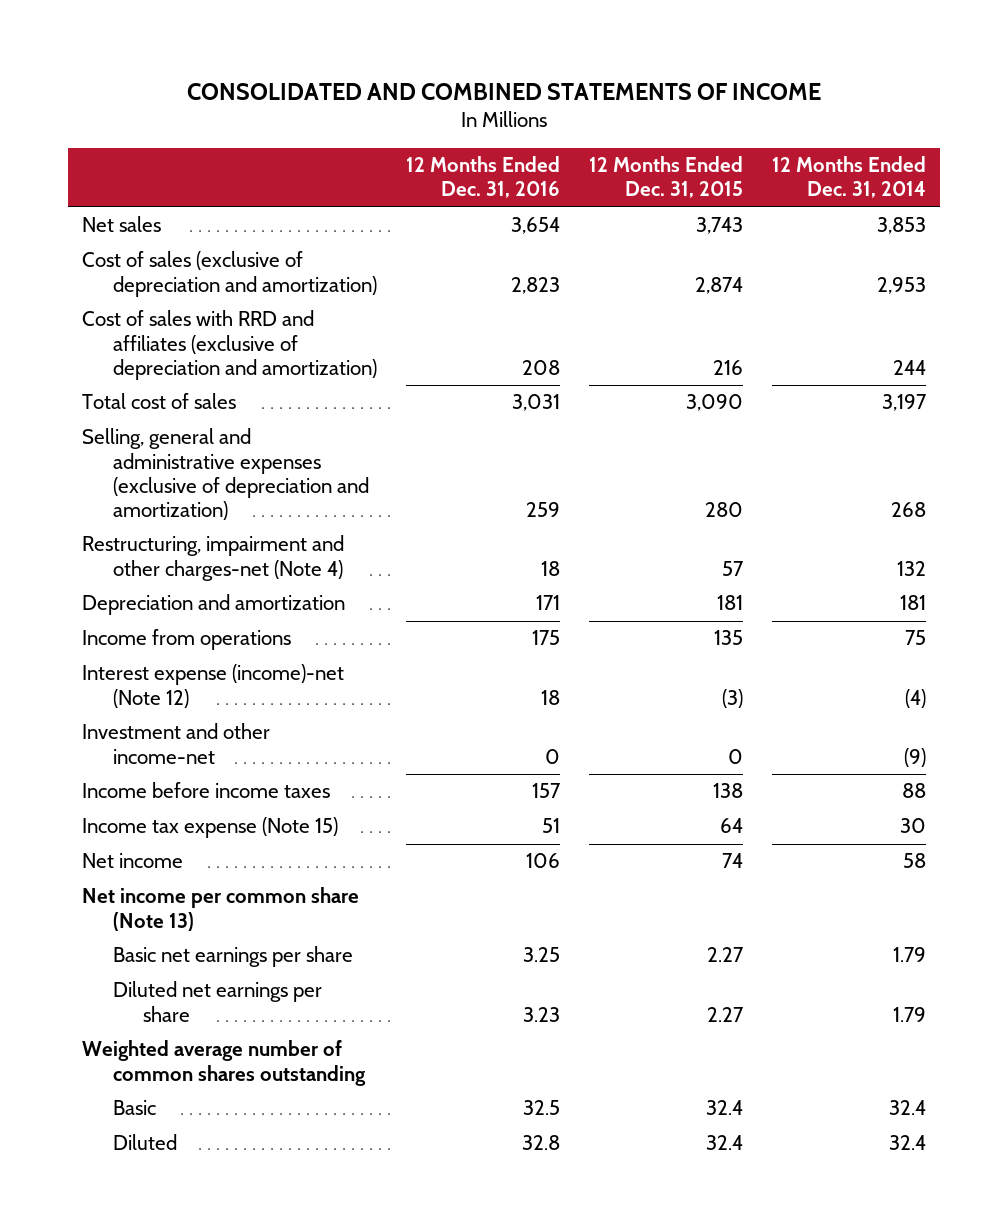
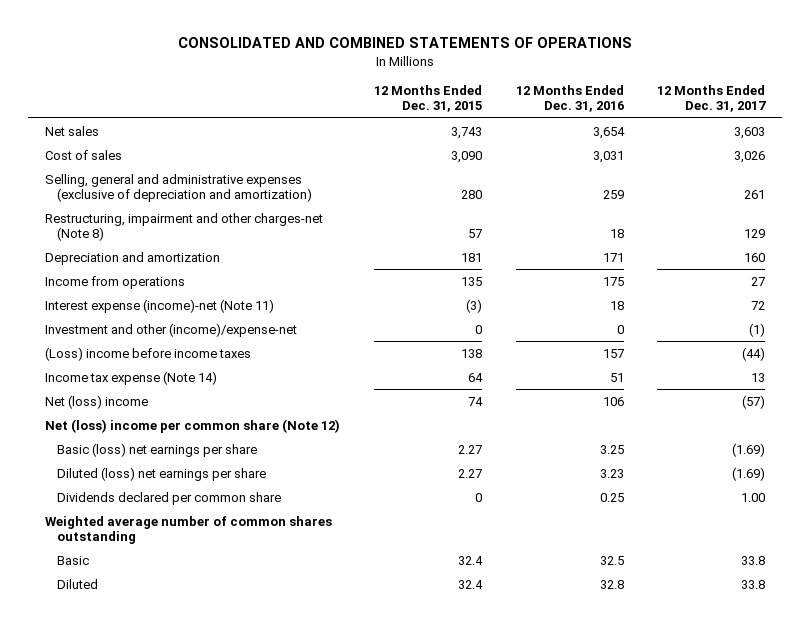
[186,82,821,100] CONSOLIDATED AND COMBINED STATEMENTS OF INCOME -> [178,37,633,49] CONSOLIDATED AND COMBINED STATEMENTS OF OPERATIONS
[771,156,926,199] 12 Months Ended Dec. 31, 2014 -> none
none -> [657,84,767,113] 12 Months Ended Dec. 31, 2017
[82,251,377,297] Cost of sales (exclusive of depreciation and amortization) -> none
[82,310,377,380] Cost of sales with RRD and affiliates (exclusive of depreciation and amortization) -> none
[82,393,237,410] Total cost of sales -> [45,149,123,160] Cost of sales
[82,535,345,581] Restructuring, impairment and other charges-net (Note 4) -> [45,212,324,241] Restructuring, impairment and other charges-net (Note 8)
[82,664,345,708] Interest expense (income)-net (Note 12) -> [45,298,275,313] Interest expense (income)-net (Note 11)
[82,723,271,764] Investment and other income-net -> [45,322,298,337] Investment and other (income)/expense-net
[82,782,331,799] Income before income taxes -> [45,346,252,361] (Loss) income before income taxes
[82,817,339,839] Income tax expense (Note 15) -> [45,370,218,385] Income tax expense (Note 14)
[82,853,184,869] Net income -> [45,394,149,409] Net (loss) income
[82,887,360,931] Net income per common share (Note 13) -> [45,418,341,433] Net (loss) income per common share (Note 12)
[112,946,353,968] Basic net earnings per share -> [57,442,258,457] Basic (loss) net earnings per share
[112,981,322,1022] Diluted net earnings per share -> [57,466,267,481] Diluted (loss) net earnings per share
none -> [57,491,282,505] Dividends declared per common share

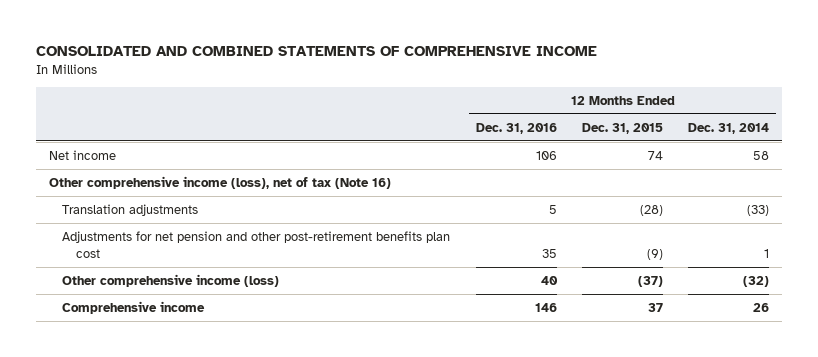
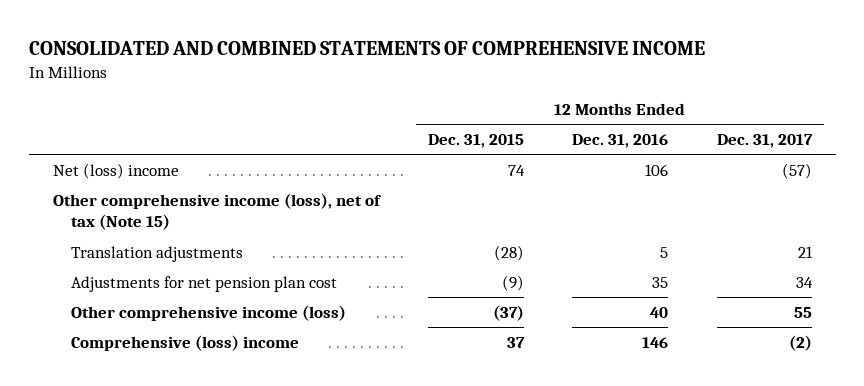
[688,122,770,134] Dec. 31, 2014 -> none
none -> [716,134,813,149] Dec. 31, 2017
[48,149,116,160] Net income -> [52,162,179,179] Net (loss) income
[48,175,391,189] Other comprehensive income (loss), net of tax (Note 16) -> [52,192,382,231] Other comprehensive income (loss), net of tax (Note 15)
[62,230,451,258] Adjustments for net pension and other post-retirement benefits plan cost -> [70,275,337,292] Adjustments for net pension plan cost
[62,300,206,314] Comprehensive income -> [70,334,299,351] Comprehensive (loss) income

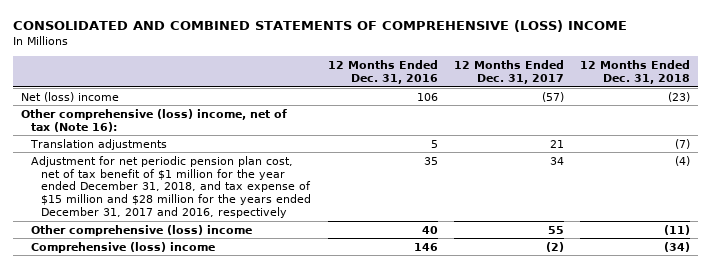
[28,40,705,55] CONSOLIDATED AND COMBINED STATEMENTS OF COMPREHENSIVE INCOME -> [12,20,627,33] CONSOLIDATED AND COMBINED STATEMENTS OF COMPREHENSIVE (LOSS) INCOME
[428,134,525,149] Dec. 31, 2015 -> none
none -> [580,60,691,84] 12 Months Ended Dec. 31, 2018
[52,192,382,231] Other comprehensive income (loss), net of tax (Note 15) -> [20,108,287,132] Other comprehensive (loss) income, net of tax (Note 16):
[70,275,337,292] Adjustments for net pension plan cost -> [31,155,312,219] Adjustment for net periodic pension plan cost, net of tax benefit of $1 million for the year ended December 31, 2018, and tax expense of $15 million and $28 million for the years ended December 31, 2017 and 2016, respectively
[70,304,346,321] Other comprehensive income (loss) -> [31,224,253,236] Other comprehensive (loss) income

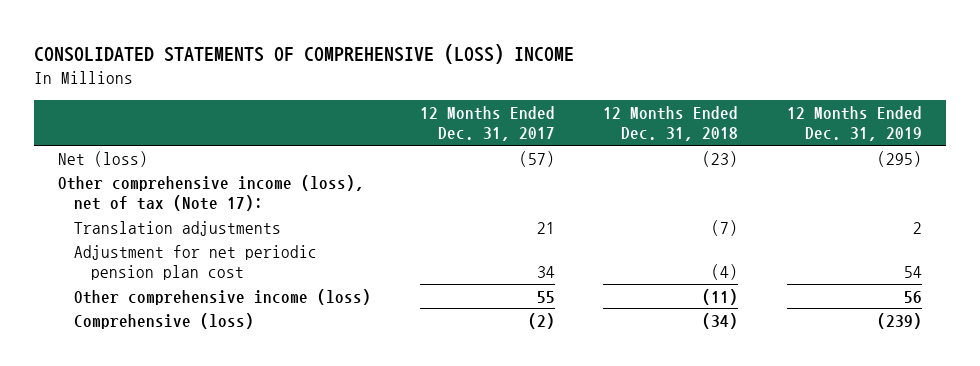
[12,20,627,33] CONSOLIDATED AND COMBINED STATEMENTS OF COMPREHENSIVE (LOSS) INCOME -> [34,44,575,65] CONSOLIDATED STATEMENTS OF COMPREHENSIVE (LOSS) INCOME
[327,60,438,84] 12 Months Ended Dec. 31, 2016 -> none
none -> [786,105,922,142] 12 Months Ended Dec. 31, 2019
[20,91,119,102] Net (loss) income -> [58,150,149,167] Net (loss)
[20,108,287,132] Other comprehensive (loss) income, net of tax (Note 16): -> [58,174,365,212] Other comprehensive income (loss), net of tax (Note 17):
[31,155,312,219] Adjustment for net periodic pension plan cost, net of tax benefit of $1 million for the year ended December 31, 2018, and tax expense of $15 million and $28 million for the years ended December 31, 2017 and 2016, respectively -> [74,244,318,281] Adjustment for net periodic pension plan cost
[31,224,253,236] Other comprehensive (loss) income -> [74,288,372,305] Other comprehensive income (loss)
[31,241,216,253] Comprehensive (loss) income -> [74,312,255,329] Comprehensive (loss)

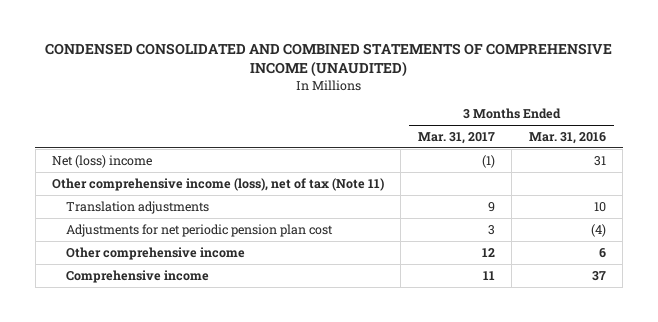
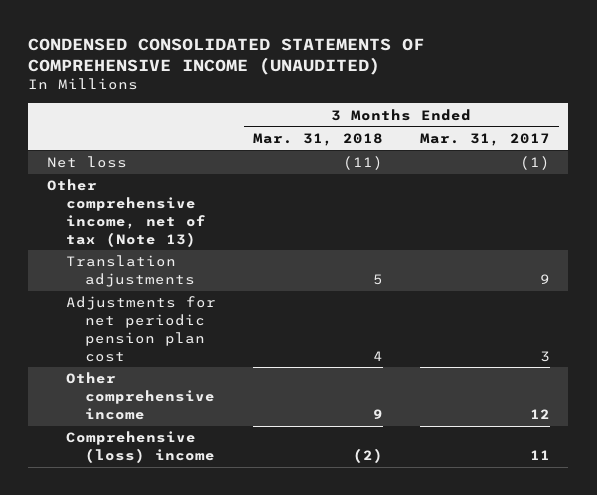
[44,43,612,78] CONDENSED CONSOLIDATED AND COMBINED STATEMENTS OF COMPREHENSIVE INCOME (UNAUDITED) -> [28,37,425,75] CONDENSED CONSOLIDATED STATEMENTS OF COMPREHENSIVE INCOME (UNAUDITED)
[528,131,606,144] Mar. 31, 2016 -> none
none -> [252,132,383,146] Mar. 31, 2018
[52,154,153,168] Net (loss) income -> [46,156,127,169] Net loss
[52,177,385,191] Other comprehensive income (loss), net of tax (Note 11) -> [46,179,206,247] Other comprehensive income, net of tax (Note 13)
[66,269,210,283] Comprehensive income -> [65,431,215,464] Comprehensive (loss) income

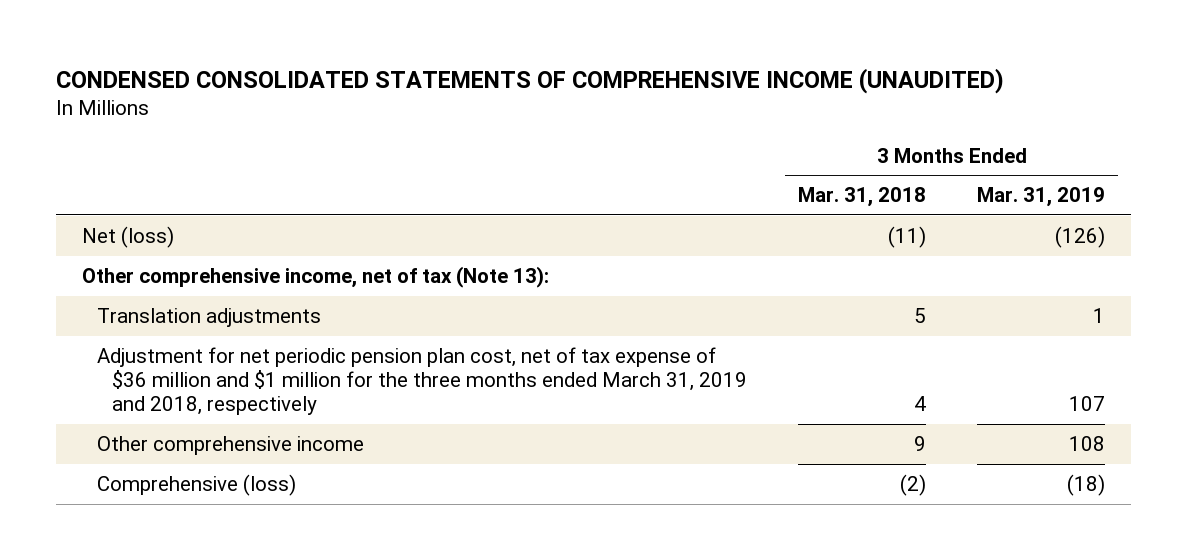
[419,132,550,146] Mar. 31, 2017 -> none
none -> [977,187,1106,208] Mar. 31, 2019
[46,156,127,169] Net loss -> [81,226,174,249] Net (loss)
[46,179,206,247] Other comprehensive income, net of tax (Note 13) -> [81,266,549,289] Other comprehensive income, net of tax (Note 13):
[65,296,216,362] Adjustments for net periodic pension plan cost -> [96,347,747,416] Adjustment for net periodic pension plan cost, net of tax expense of $36 million and $1 million for the three months ended March 31, 2019 and 2018, respectively
[65,431,215,464] Comprehensive (loss) income -> [96,474,296,497] Comprehensive (loss)

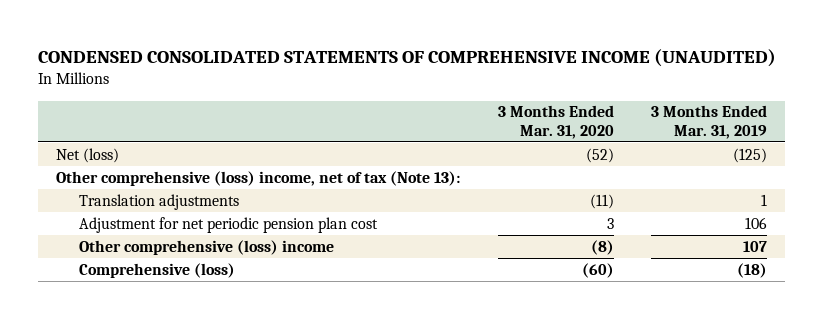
[798,187,927,208] Mar. 31, 2018 -> none
none -> [497,105,614,139] 3 Months Ended Mar. 31, 2020
[1055,226,1106,249] (126) -> [732,147,767,163] (125)
[81,266,549,289] Other comprehensive income, net of tax (Note 13): -> [56,170,461,186] Other comprehensive (loss) income, net of tax (Note 13):
[96,347,747,416] Adjustment for net periodic pension plan cost, net of tax expense of $36 million and $1 million for the three months ended March 31, 2019 and 2018, respectively -> [79,216,379,233] Adjustment for net periodic pension plan cost
[1069,396,1106,412] 107 -> [744,216,767,229] 106
[96,436,364,456] Other comprehensive income -> [79,239,335,255] Other comprehensive (loss) income
[1069,436,1106,452] 108 -> [742,240,767,252] 107

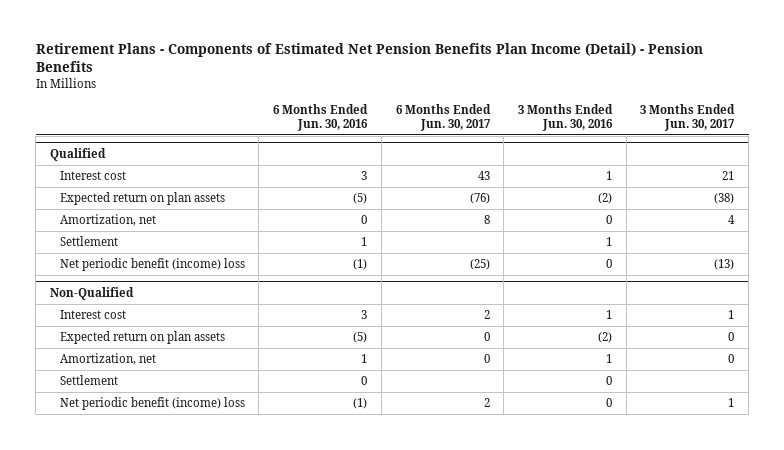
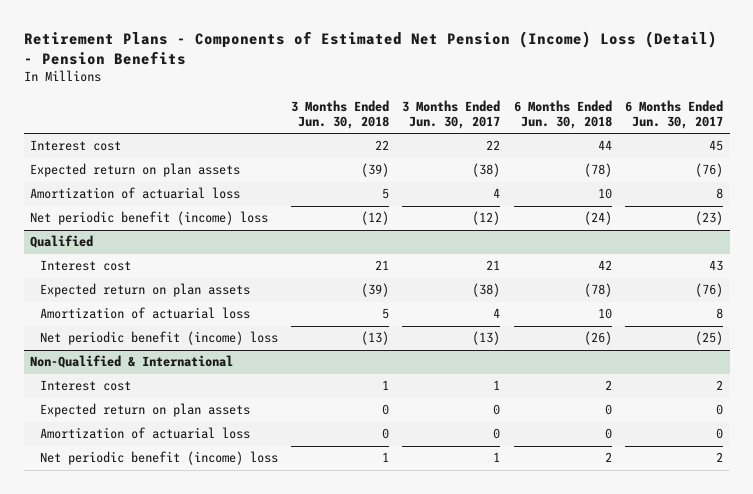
[35,42,703,72] Retirement Plans - Components of Estimated Net Pension Benefits Plan Income (Detail) - Pension Benefits -> [23,30,717,65] Retirement Plans - Components of Estimated Net Pension (Income) Loss (Detail) - Pension Benefits
[273,104,369,132] 6 Months Ended Jun. 30, 2016 -> none
[517,104,613,132] 3 Months Ended Jun. 30, 2016 -> none
none -> [290,99,389,130] 3 Months Ended Jun. 30, 2018
none -> [513,99,612,130] 6 Months Ended Jun. 30, 2018
none -> [30,140,122,152] Interest cost
none -> [30,163,241,178] Expected return on plan assets
none -> [30,187,241,200] Amortization of actuarial loss
none -> [30,211,269,226] Net periodic benefit (income) loss
[59,236,118,247] Settlement -> none
[59,214,156,227] Amortization, net -> [39,307,250,320] Amortization of actuarial loss
[49,287,134,301] Non-Qualified -> [30,355,234,369] Non-Qualified & International
[59,375,118,386] Settlement -> none
[59,353,156,366] Amortization, net -> [39,427,250,440] Amortization of actuarial loss

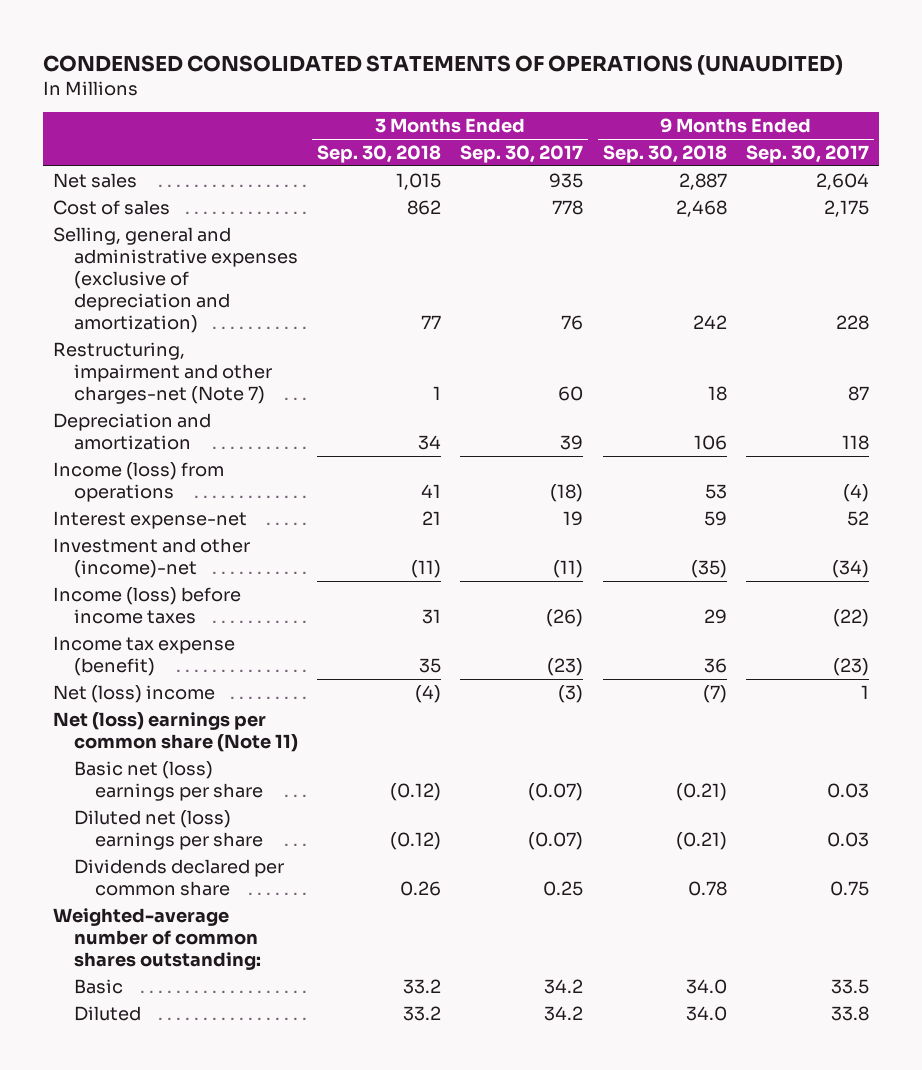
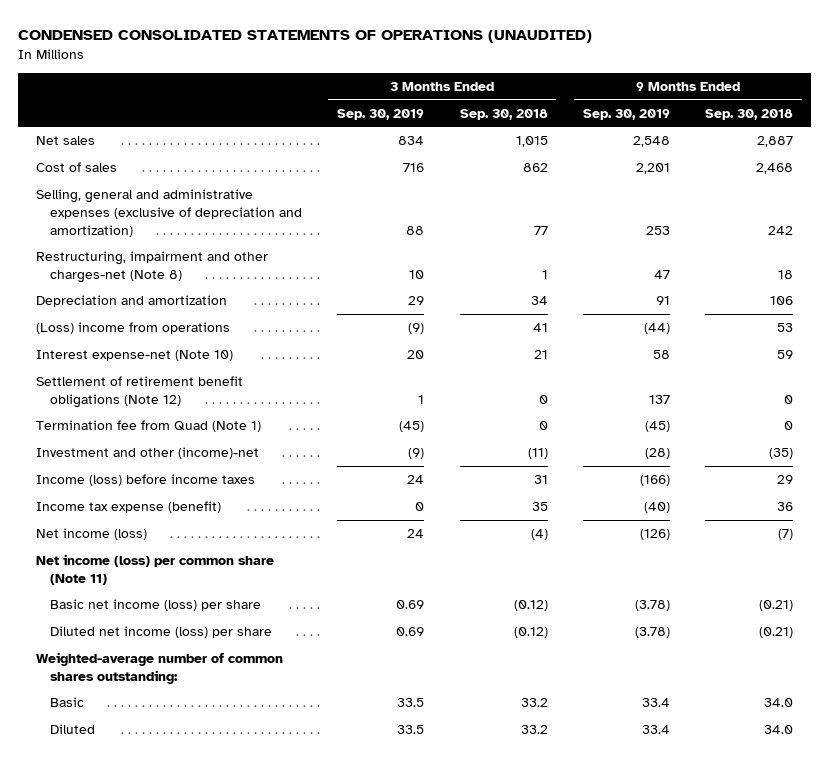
[460,144,584,163] Sep. 30, 2017 -> none
[746,144,870,163] Sep. 30, 2017 -> none
none -> [337,108,425,120] Sep. 30, 2019
none -> [582,108,670,120] Sep. 30, 2019
[52,341,272,404] Restructuring, impairment and other charges-net (Note 7) -> [35,251,268,283] Restructuring, impairment and other charges-net (Note 8)
[52,461,224,502] Income (loss) from operations -> [35,322,230,335] (Loss) income from operations
[52,510,247,529] Interest expense-net -> [35,350,233,362] Interest expense-net (Note 10)
none -> [35,376,243,408] Settlement of retirement benefit obligations (Note 12)
none -> [35,420,261,433] Termination fee from Quad (Note 1)
[73,858,284,896] Dividends declared per common share -> none
[52,684,215,703] Net (loss) income -> [35,528,147,541] Net income (loss)
[52,711,298,752] Net (loss) earnings per common share (Note 11) -> [35,554,274,585] Net income (loss) per common share (Note 11)
[73,760,263,801] Basic net (loss) earnings per share -> [49,599,261,612] Basic net income (loss) per share
[73,809,263,850] Diluted net (loss) earnings per share -> [49,626,272,639] Diluted net income (loss) per share

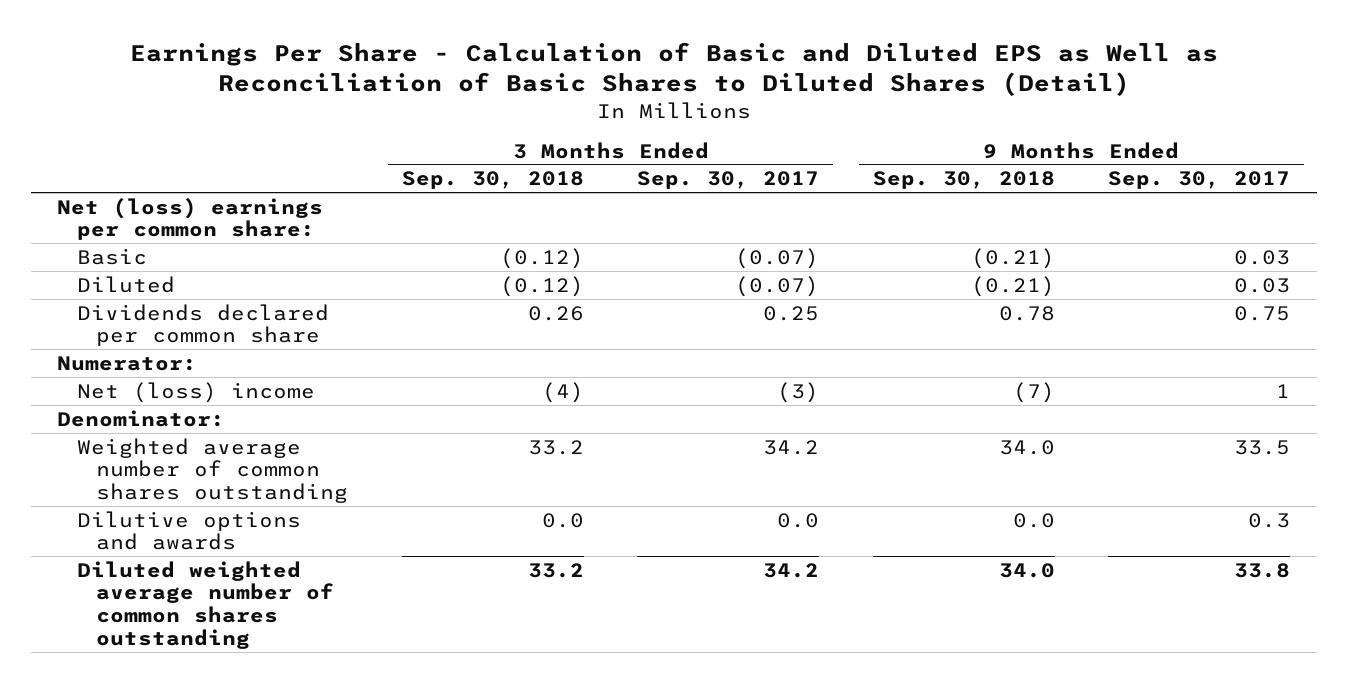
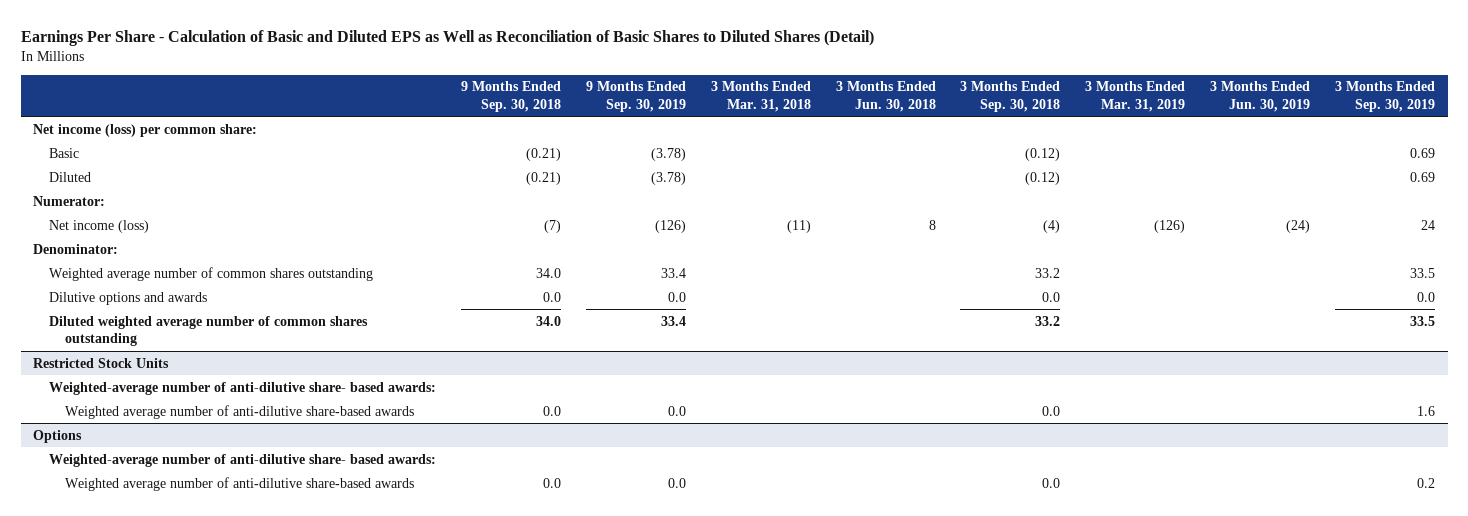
[637,171,820,190] Sep. 30, 2017 -> none
[1108,171,1291,190] Sep. 30, 2017 -> none
none -> [585,81,686,112] 9 Months Ended Sep. 30, 2019
none -> [710,81,811,112] 3 Months Ended Mar. 31, 2018
none -> [835,81,936,112] 3 Months Ended Jun. 30, 2018
none -> [1085,81,1186,112] 3 Months Ended Mar. 31, 2019
none -> [1210,81,1311,112] 3 Months Ended Jun. 30, 2019
none -> [1335,81,1436,112] 3 Months Ended Sep. 30, 2019
[57,197,324,241] Net (loss) earnings per common share: -> [33,123,258,137] Net income (loss) per common share:
[76,303,329,347] Dividends declared per common share -> none
[76,381,315,403] Net (loss) income -> [48,219,149,233] Net income (loss)
none -> [33,357,170,368] Restricted Stock Units
none -> [48,381,436,395] Weighted-average number of anti-dilutive share- based awards:
none -> [64,404,414,419] Weighted average number of anti-dilutive share-based awards
none -> [33,429,83,443] Options
none -> [48,453,436,467] Weighted-average number of anti-dilutive share- based awards:
none -> [64,476,414,491] Weighted average number of anti-dilutive share-based awards

